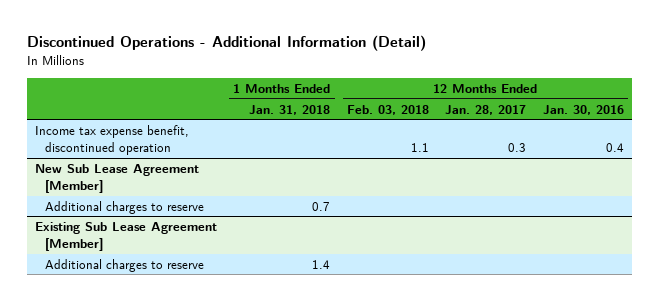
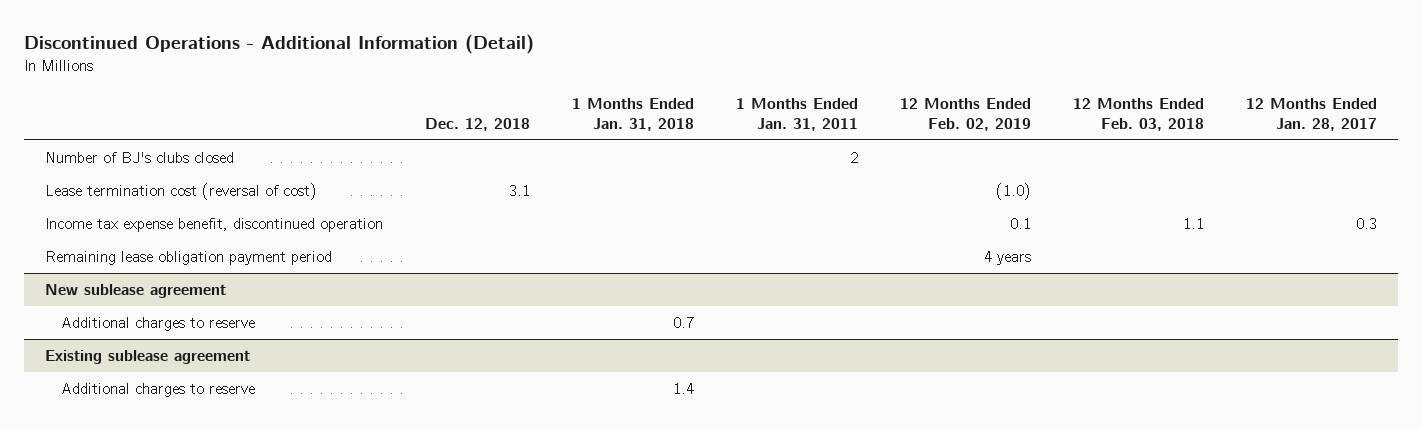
[542,104,624,115] Jan. 30, 2016 -> none
none -> [424,117,530,131] Dec. 12, 2018
none -> [736,97,859,131] 1 Months Ended Jan. 31, 2011
none -> [900,97,1032,131] 12 Months Ended Feb. 02, 2019
none -> [44,152,234,164] Number of BJ's clubs closed
none -> [44,183,317,201] Lease termination cost (reversal of cost)
none -> [44,251,332,266] Remaining lease obligation payment period
[35,163,200,193] New Sub Lease Agreement [Member] -> [44,284,226,299] New sublease agreement
[35,221,218,251] Existing Sub Lease Agreement [Member] -> [44,350,250,365] Existing sublease agreement

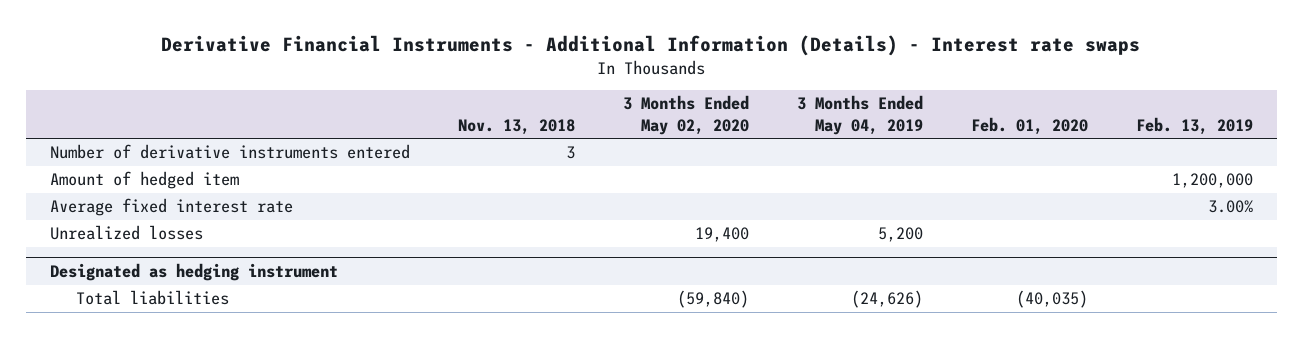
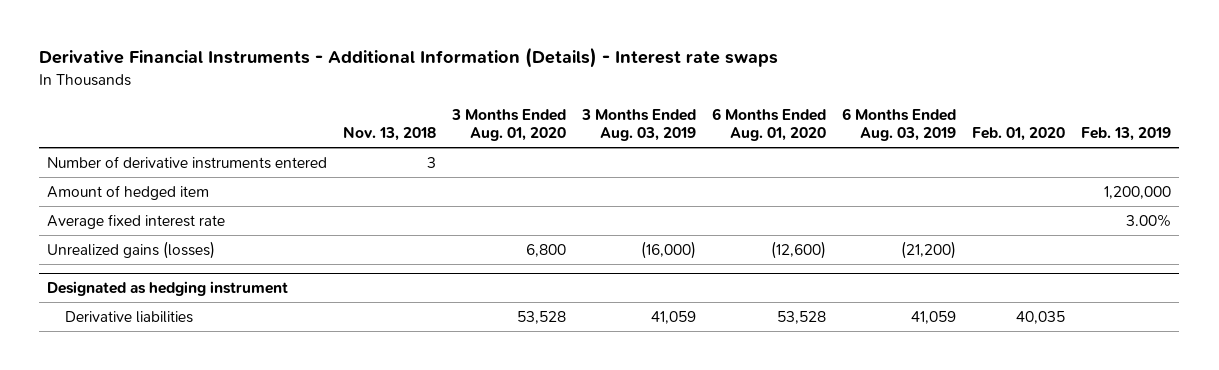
[622,95,749,135] 3 Months Ended May 02, 2020 -> none
[796,95,923,135] 3 Months Ended May 04, 2019 -> none
none -> [451,108,567,142] 3 Months Ended Aug. 01, 2020
none -> [581,108,697,142] 3 Months Ended Aug. 03, 2019
none -> [712,107,827,142] 6 Months Ended Aug. 01, 2020
none -> [842,107,957,142] 6 Months Ended Aug. 03, 2019
[49,225,203,241] Unrealized losses -> [47,240,216,259] Unrealized gains (losses)
[76,290,230,306] Total liabilities -> [65,310,194,323] Derivative liabilities
[1015,290,1088,309] (40,035) -> [1016,310,1066,324] 40,035

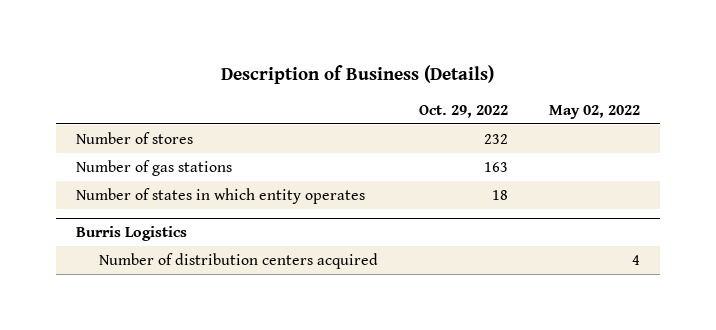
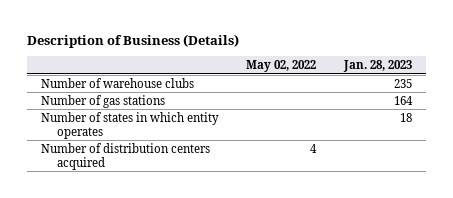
[418,105,508,119] Oct. 29, 2022 -> none
none -> [342,60,412,73] Jan. 28, 2023
[76,131,194,144] Number of stores -> [41,77,195,88] Number of warehouse clubs
[76,226,188,242] Burris Logistics -> none
[99,252,379,269] Number of distribution centers acquired -> none
none -> [41,142,211,170] Number of distribution centers acquired

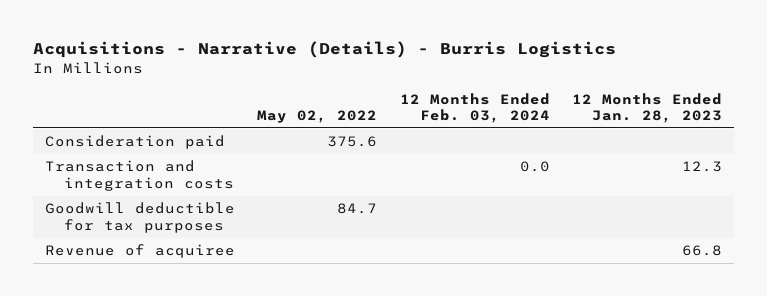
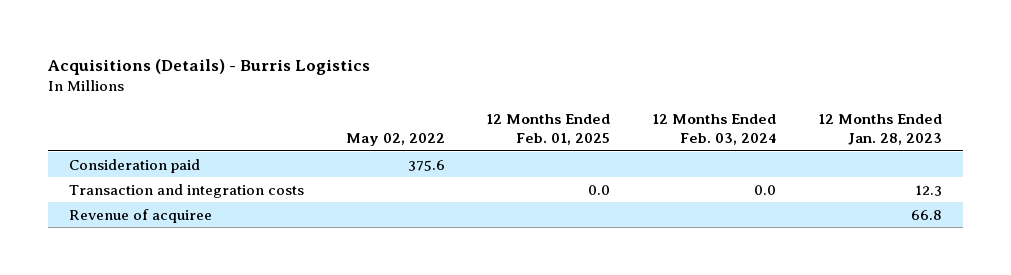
[33,41,617,59] Acquisitions - Narrative (Details) - Burris Logistics -> [46,58,370,75] Acquisitions (Details) - Burris Logistics
none -> [486,113,611,146] 12 Months Ended Feb. 01, 2025
[44,202,235,233] Goodwill deductible for tax purposes -> none

